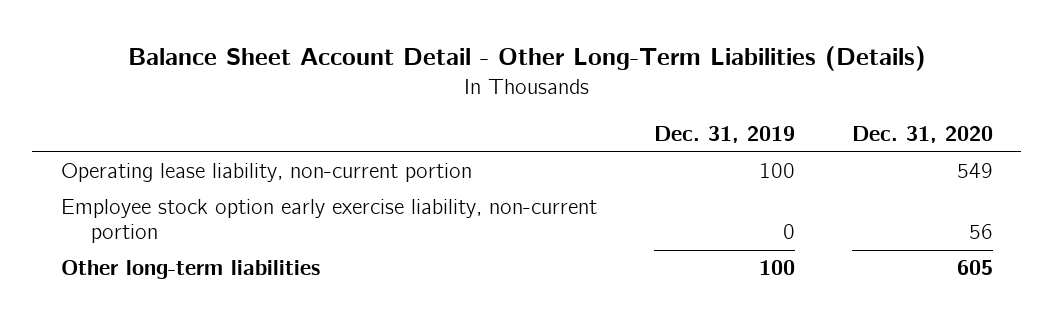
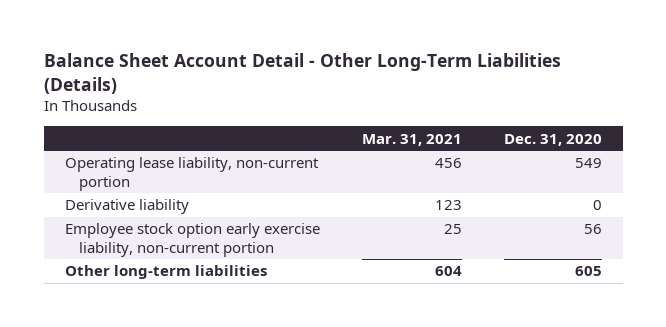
[653,125,795,143] Dec. 31, 2019 -> none
none -> [361,133,462,146] Mar. 31, 2021
none -> [64,199,189,215] Derivative liability

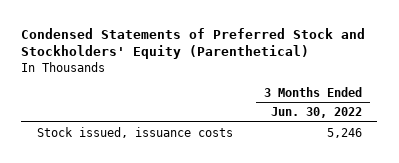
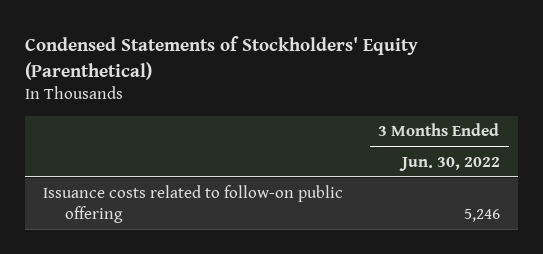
[21,27,366,60] Condensed Statements of Preferred Stock and Stockholders' Equity (Parenthetical) -> [25,36,419,80] Condensed Statements of Stockholders' Equity (Parenthetical)
[36,126,233,138] Stock issued, issuance costs -> [43,185,344,223] Issuance costs related to follow-on public offering

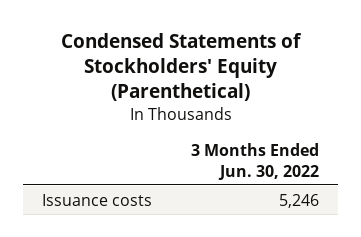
[43,185,344,223] Issuance costs related to follow-on public offering -> [42,193,153,206] Issuance costs

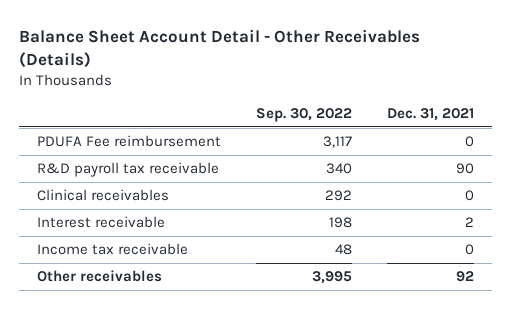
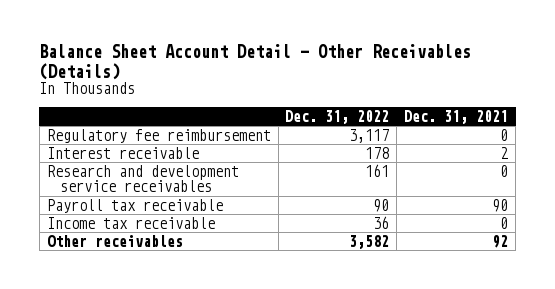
[256,107,353,122] Sep. 30, 2022 -> none
none -> [285,109,390,124] Dec. 31, 2022
[36,162,219,178] R&D payroll tax receivable -> none
[36,189,169,202] Clinical receivables -> none
[36,135,221,148] PDUFA Fee reimbursement -> [46,128,271,143] Regulatory fee reimbursement
none -> [46,164,239,193] Research and development service receivables
none -> [46,198,223,213] Payroll tax receivable

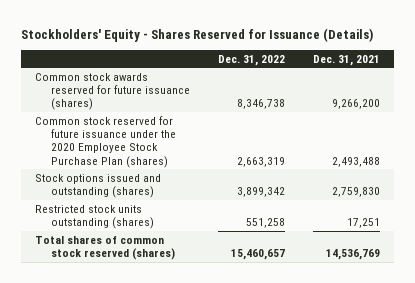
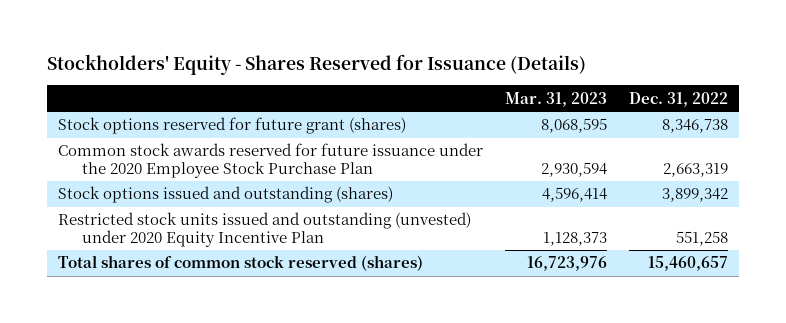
[313,54,381,66] Dec. 31, 2021 -> none
none -> [504,91,607,107] Mar. 31, 2023
[35,72,191,111] Common stock awards reserved for future issuance (shares) -> [58,117,407,135] Stock options reserved for future grant (shares)
[35,115,177,168] Common stock reserved for future issuance under the 2020 Employee Stock Purchase Plan (shares) -> [58,143,484,178] Common stock awards reserved for future issuance under the 2020 Employee Stock Purchase Plan
[35,204,155,230] Restricted stock units outstanding (shares) -> [58,212,472,247] Restricted stock units issued and outstanding (unvested) under 2020 Equity Incentive Plan

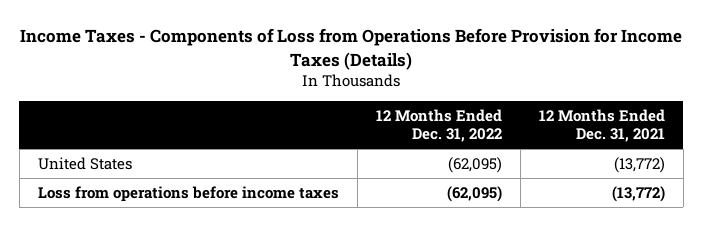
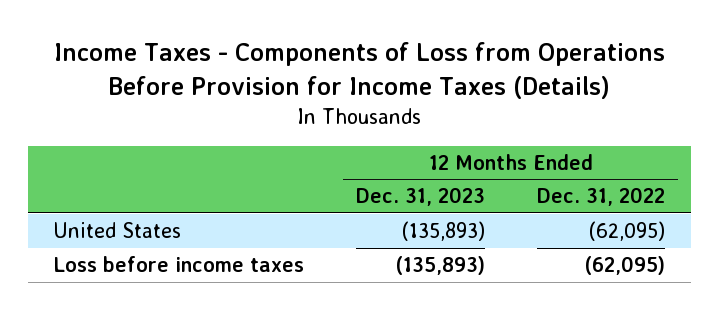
[538,108,665,143] 12 Months Ended Dec. 31, 2021 -> none
none -> [356,187,486,207] Dec. 31, 2023
[37,185,339,202] Loss from operations before income taxes -> [53,256,305,273] Loss before income taxes

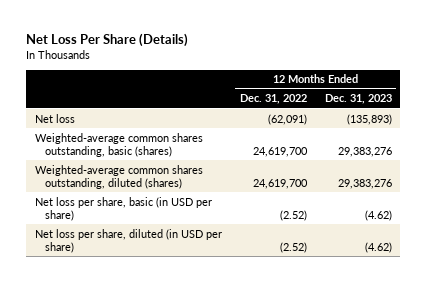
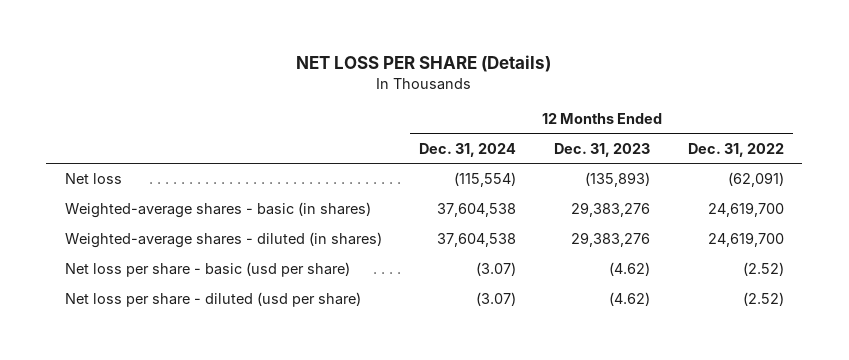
[26,32,189,47] Net Loss Per Share (Details) -> [296,54,552,72] NET LOSS PER SHARE (Details)
none -> [419,142,517,157] Dec. 31, 2024
[35,132,204,157] Weighted-average common shares outstanding, basic (shares) -> [64,202,371,219] Weighted-average shares - basic (in shares)
[35,164,204,189] Weighted-average common shares outstanding, diluted (shares) -> [64,232,382,249] Weighted-average shares - diluted (in shares)
[35,196,213,221] Net loss per share, basic (in USD per share) -> [64,262,350,278] Net loss per share - basic (usd per share)
[35,228,223,253] Net loss per share, diluted (in USD per share) -> [64,292,361,308] Net loss per share - diluted (usd per share)

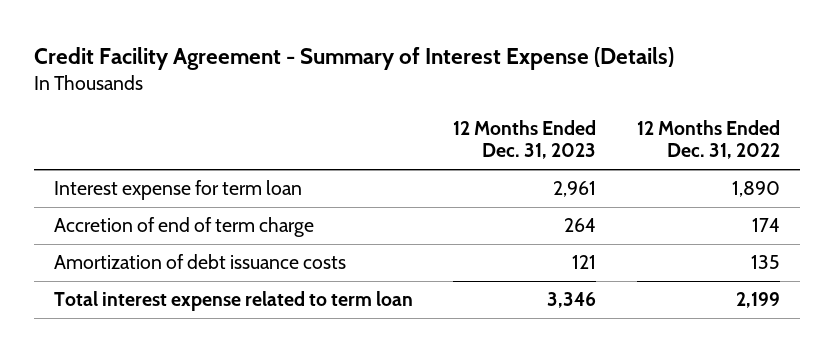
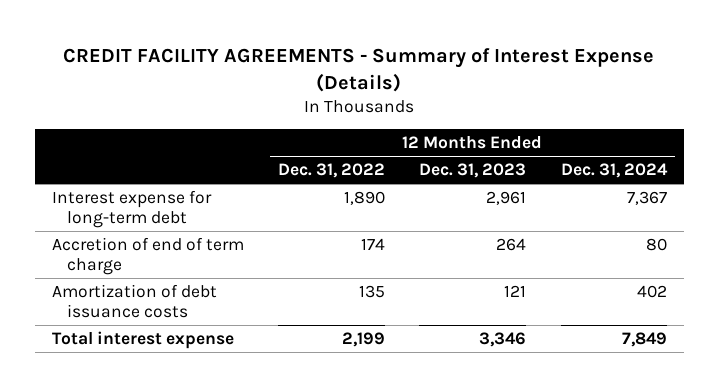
[33,46,674,70] Credit Facility Agreement - Summary of Interest Expense (Details) -> [63,47,655,92] CREDIT FACILITY AGREEMENTS - Summary of Interest Expense (Details)
none -> [560,163,668,179] Dec. 31, 2024
[53,180,302,201] Interest expense for term loan -> [51,189,212,229] Interest expense for long-term debt
[53,291,413,312] Total interest expense related to term loan -> [51,330,234,349] Total interest expense

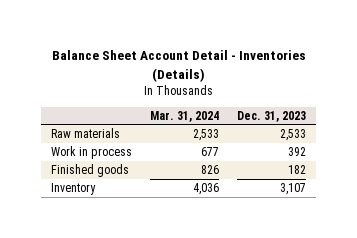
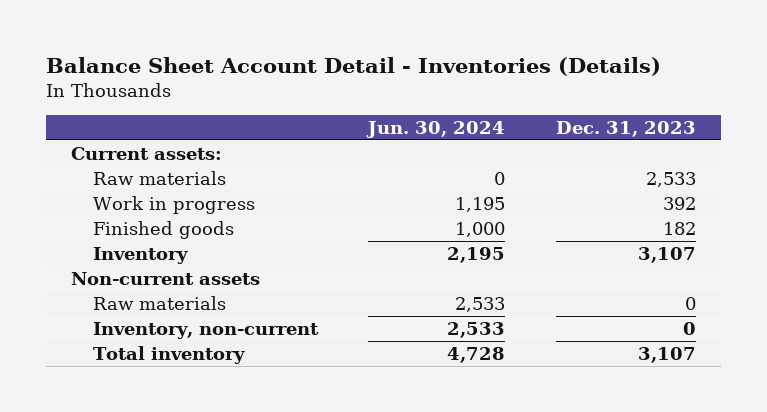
[150,110,220,122] Mar. 31, 2024 -> none
none -> [366,120,506,138] Jun. 30, 2024
none -> [71,146,223,160] Current assets:
[50,146,132,160] Work in process -> [92,195,255,214] Work in progress
none -> [71,271,261,285] Non-current assets
none -> [92,295,226,310] Raw materials
none -> [92,321,319,339] Inventory, non-current
none -> [92,345,245,364] Total inventory

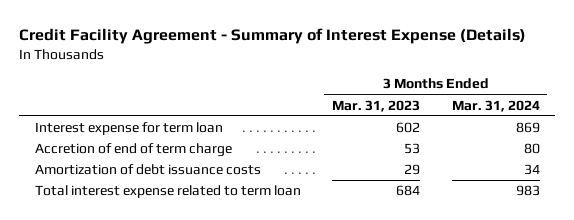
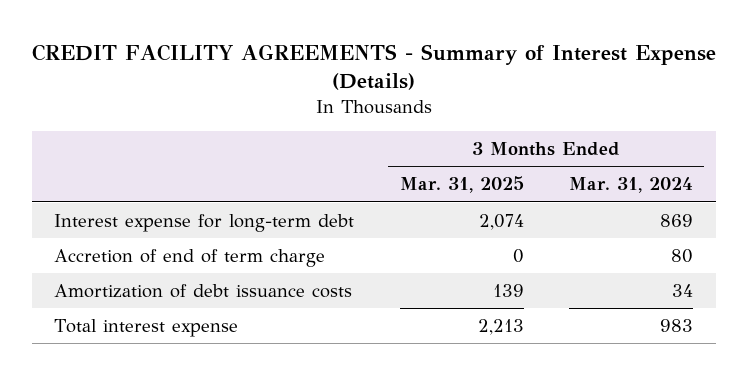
[18,28,526,45] Credit Facility Agreement - Summary of Interest Expense (Details) -> [31,43,716,91] CREDIT FACILITY AGREEMENTS - Summary of Interest Expense (Details)
[332,99,421,112] Mar. 31, 2023 -> none
none -> [399,176,524,194] Mar. 31, 2025
[34,122,223,136] Interest expense for term loan -> [54,213,355,232] Interest expense for long-term debt
[34,185,301,199] Total interest expense related to term loan -> [54,318,239,337] Total interest expense

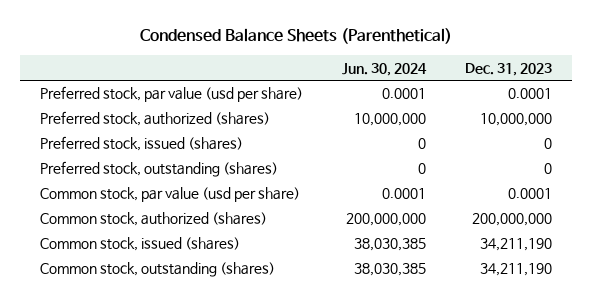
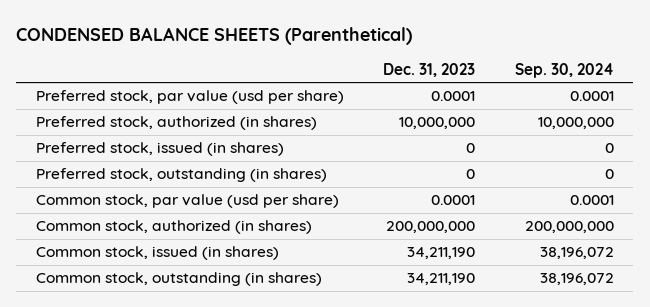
[139,28,452,45] Condensed Balance Sheets (Parenthetical) -> [16,26,413,45] CONDENSED BALANCE SHEETS (Parenthetical)
[341,62,427,76] Jun. 30, 2024 -> none
none -> [514,62,614,78] Sep. 30, 2024
[39,111,270,127] Preferred stock, authorized (shares) -> [36,116,318,131] Preferred stock, authorized (in shares)
[39,136,243,152] Preferred stock, issued (shares) -> [36,142,285,157] Preferred stock, issued (in shares)
[39,161,278,178] Preferred stock, outstanding (shares) -> [36,168,328,183] Preferred stock, outstanding (in shares)
[39,212,267,227] Common stock, authorized (shares) -> [36,220,313,235] Common stock, authorized (in shares)
[39,237,240,252] Common stock, issued (shares) -> [36,246,280,261] Common stock, issued (in shares)
[39,262,275,278] Common stock, outstanding (shares) -> [36,272,323,287] Common stock, outstanding (in shares)

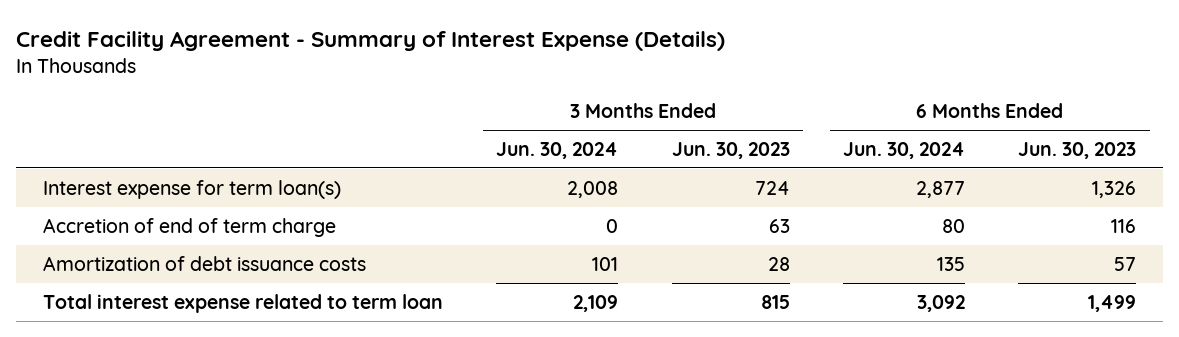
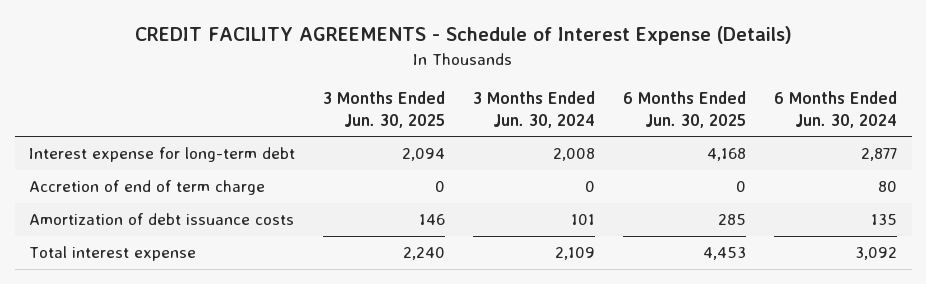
[16,30,726,51] Credit Facility Agreement - Summary of Interest Expense (Details) -> [135,26,793,46] CREDIT FACILITY AGREEMENTS - Schedule of Interest Expense (Details)
[671,142,790,160] Jun. 30, 2023 -> none
[1018,142,1137,160] Jun. 30, 2023 -> none
none -> [322,91,445,128] 3 Months Ended Jun. 30, 2025
none -> [623,91,747,128] 6 Months Ended Jun. 30, 2025
[42,179,341,199] Interest expense for term loan(s) -> [28,147,295,163] Interest expense for long-term debt
[42,293,443,313] Total interest expense related to term loan -> [28,246,196,262] Total interest expense

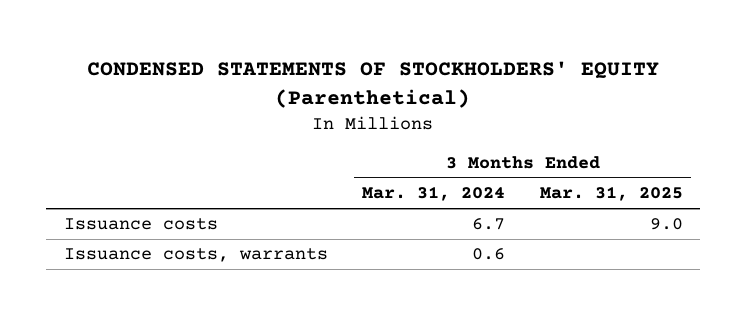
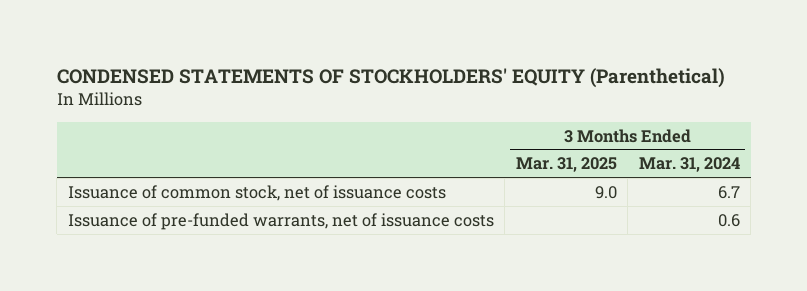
[63,218,218,231] Issuance costs -> [67,184,446,201] Issuance of common stock, net of issuance costs
[63,248,328,263] Issuance costs, warrants -> [67,212,494,230] Issuance of pre-funded warrants, net of issuance costs

